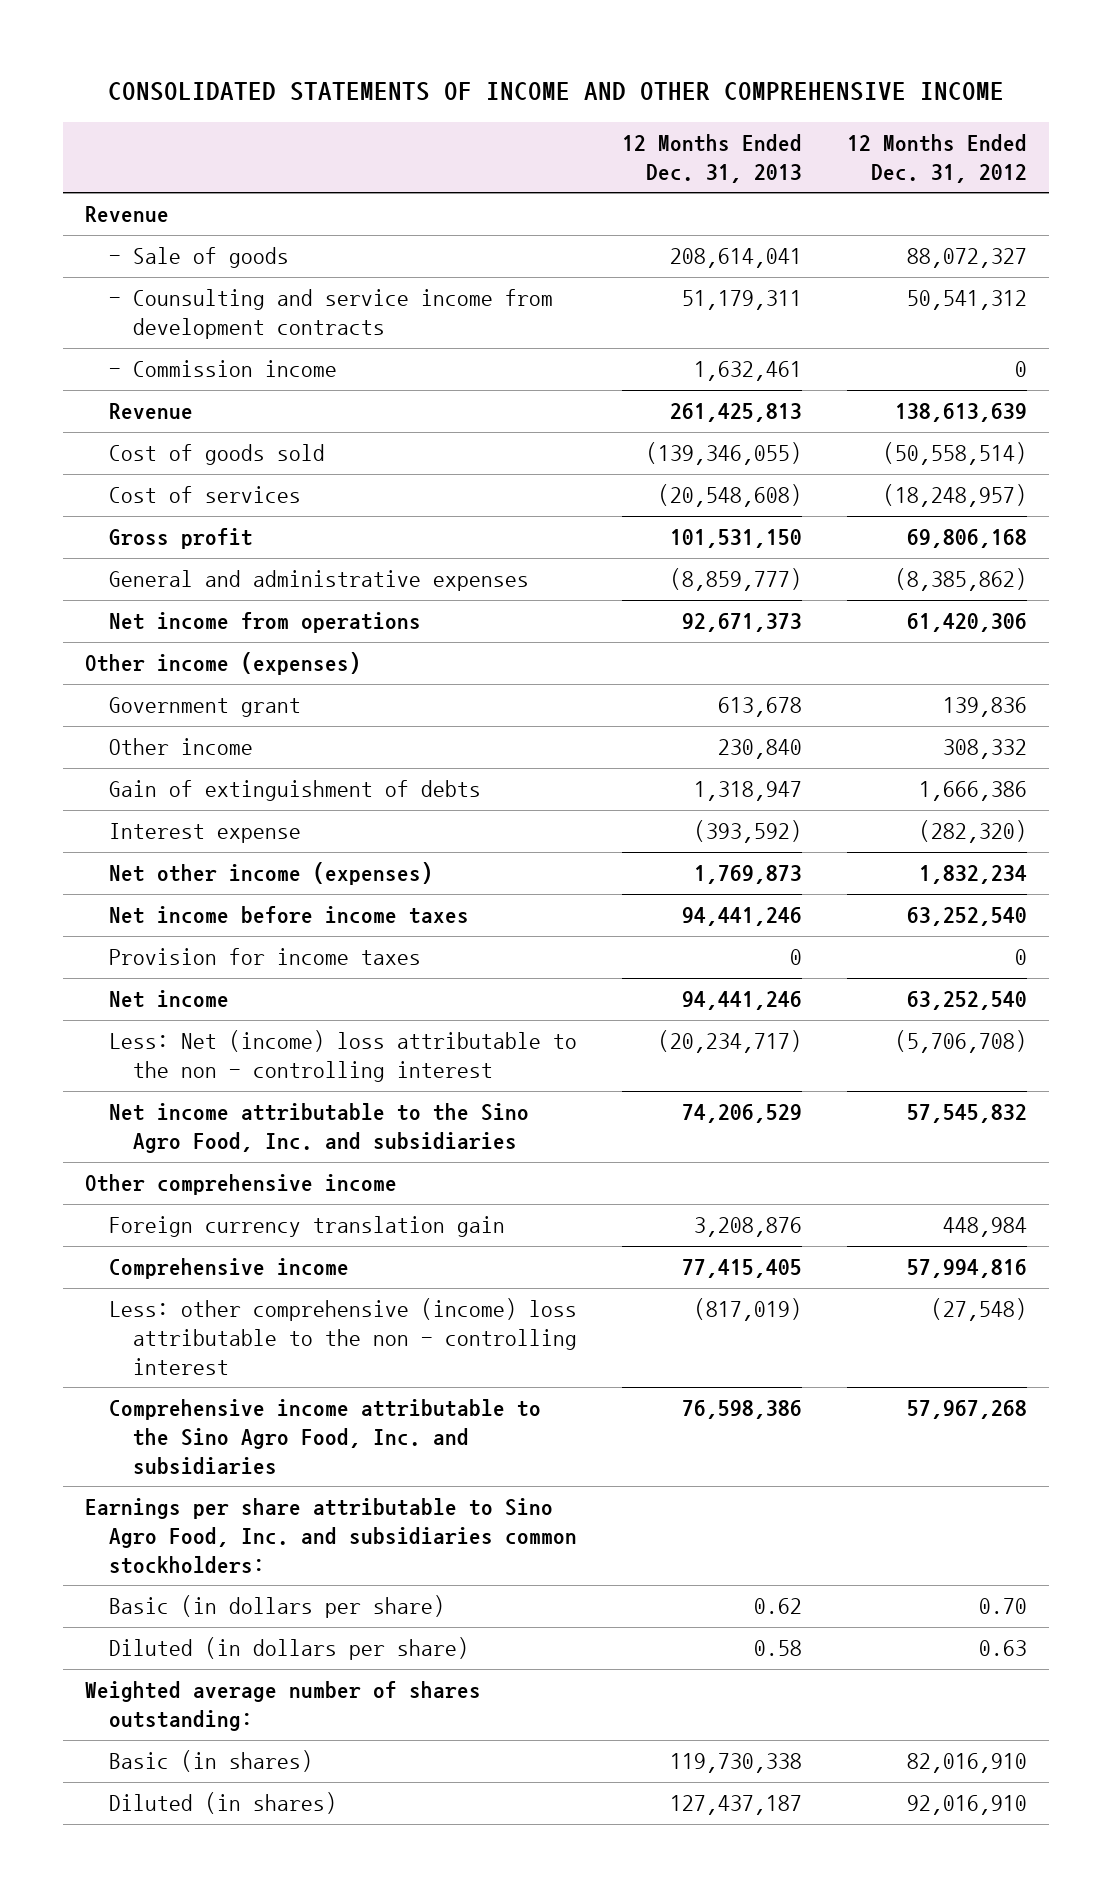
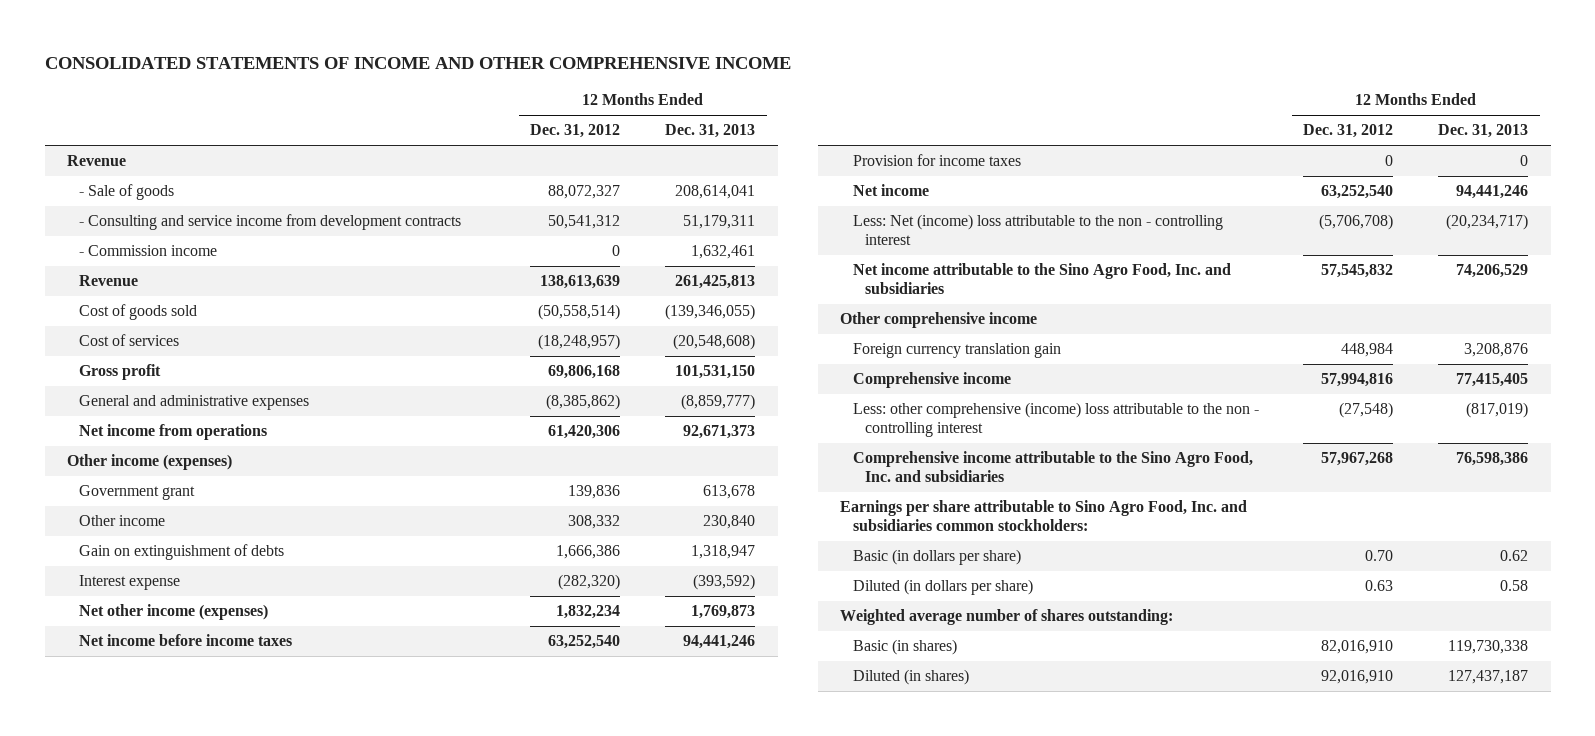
[109,289,554,340] - Counsulting and service income from development contracts -> [79,214,462,231] - Consulting and service income from development contracts
[109,780,482,802] Gain of extinguishment of debts -> [79,544,285,561] Gain on extinguishment of debts

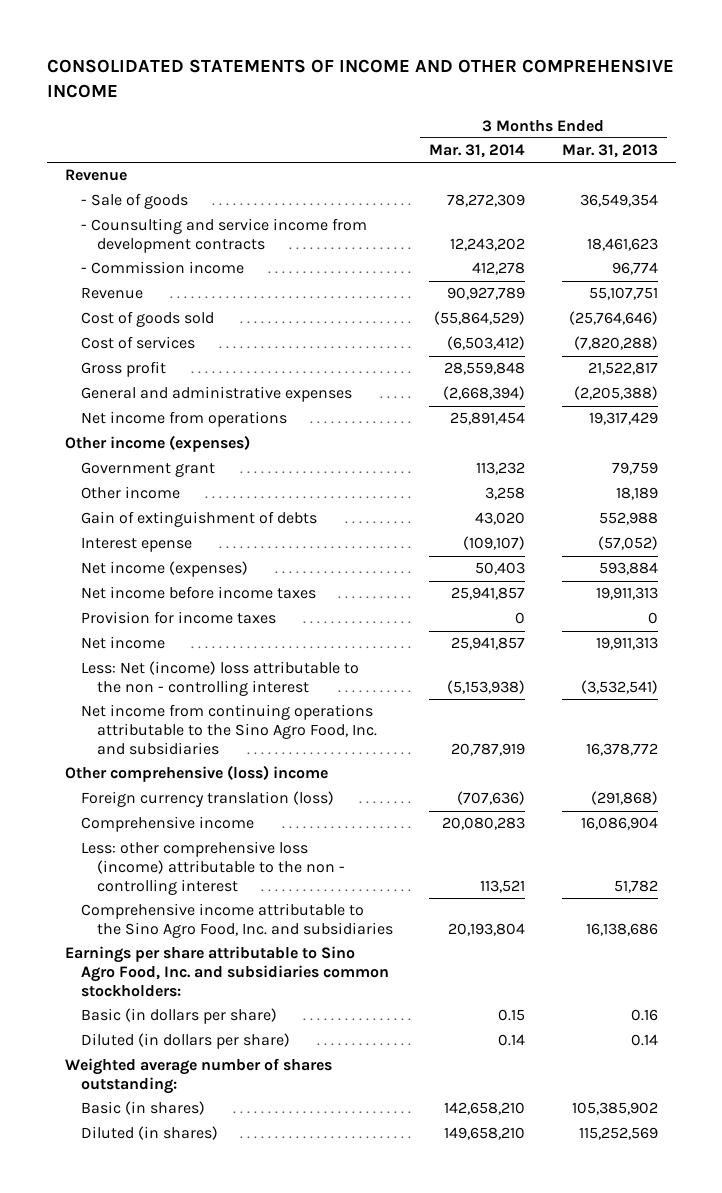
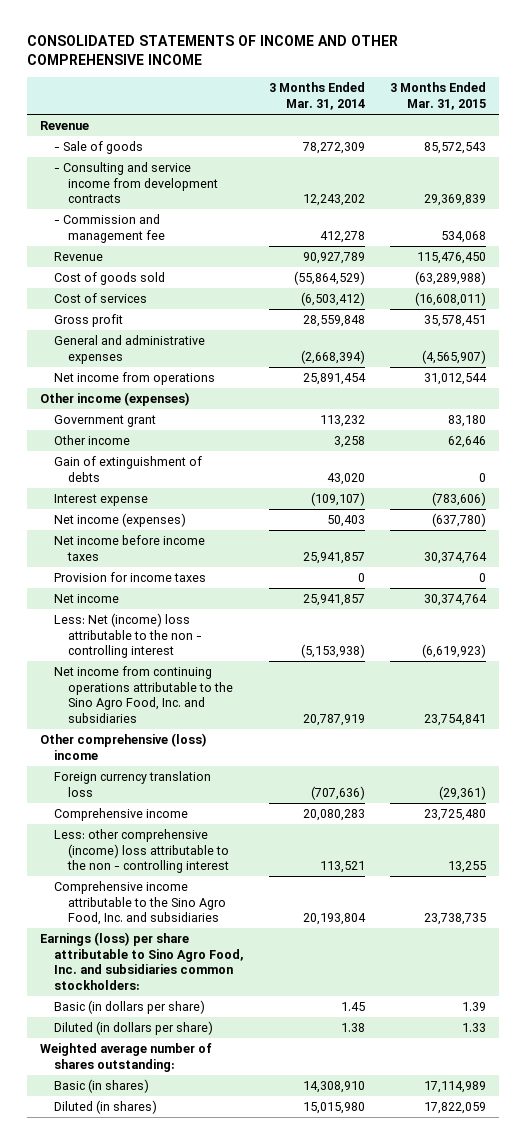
[561,144,658,159] Mar. 31, 2013 -> none
none -> [390,82,487,111] 3 Months Ended Mar. 31, 2015
[80,218,367,254] - Counsulting and service income from development contracts -> [53,161,218,204] - Consulting and service income from development contracts
[80,261,244,275] - Commission income -> [53,213,165,243] - Commission and management fee
[80,537,192,553] Interest epense -> [53,493,148,506] Interest expense
[80,791,334,808] Foreign currency translation (loss) -> [53,770,211,797] Foreign currency translation loss
[80,841,345,895] Less: other comprehensive loss (income) attributable to the non - controlling interest -> [53,828,229,874] Less: other comprehensive (income) loss attributable to the non - controlling interest
[64,946,389,997] Earnings per share attributable to Sino Agro Food, Inc. and subsidiaries common stockholders: -> [39,931,244,991] Earnings (loss) per share attributable to Sino Agro Food, Inc. and subsidiaries common stockholders:
[498,1009,526,1022] 0.15 -> [341,1001,366,1011] 1.45
[498,1034,526,1047] 0.14 -> [341,1022,366,1032] 1.38
[444,1102,526,1116] 142,658,210 -> [303,1080,366,1093] 14,308,910
[444,1127,526,1141] 149,658,210 -> [303,1101,366,1114] 15,015,980

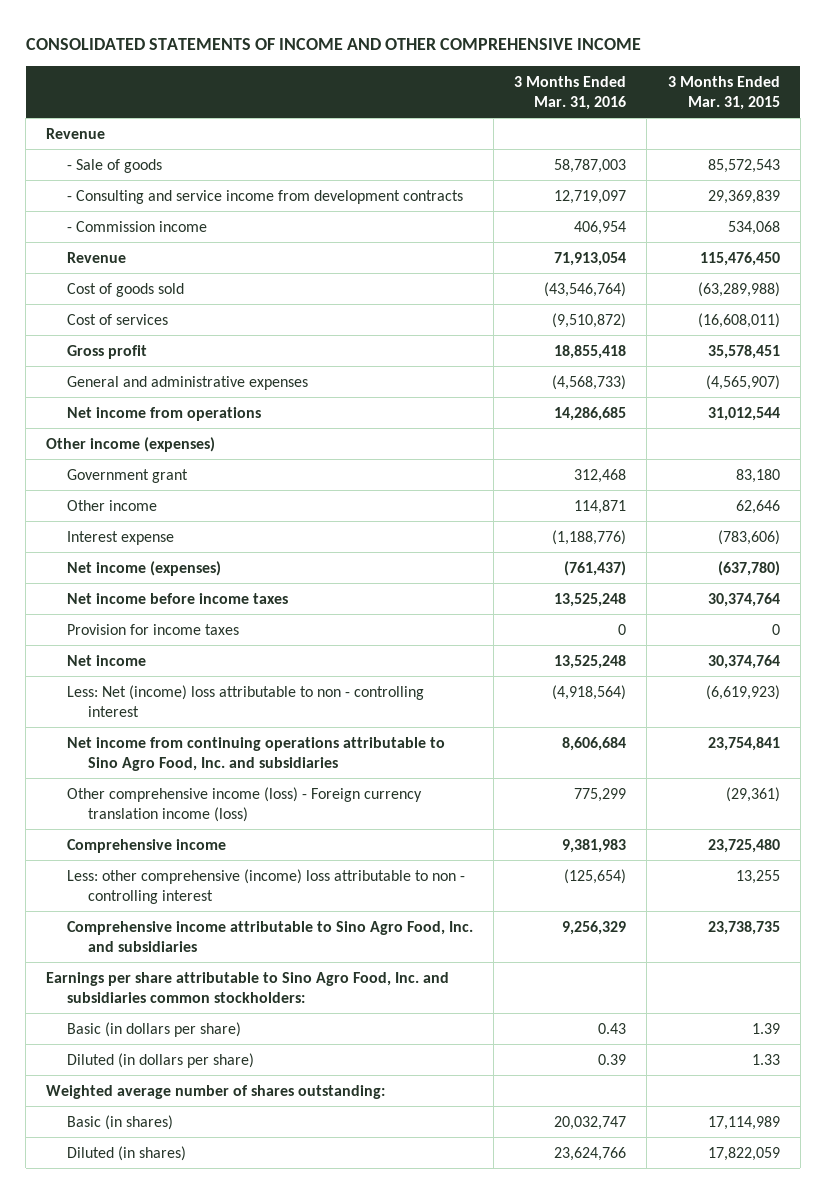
[269,82,366,111] 3 Months Ended Mar. 31, 2014 -> none
none -> [514,75,627,110] 3 Months Ended Mar. 31, 2016
[53,213,165,243] - Commission and management fee -> [67,220,208,232] - Commission income
[53,455,202,482] Gain of extinguishment of debts -> none
[39,732,207,760] Other comprehensive (loss) income -> none
[53,612,202,659] Less: Net (income) loss attributable to the non - controlling interest -> [67,684,425,717] Less: Net (income) loss attributable to non - controlling interest
[53,665,233,724] Net income from continuing operations attributable to the Sino Agro Food, Inc. and subsidiaries -> [67,736,446,771] Net income from continuing operations attributable to Sino Agro Food, Inc. and subsidiaries
[53,770,211,797] Foreign currency translation loss -> [67,786,423,822] Other comprehensive income (loss) - Foreign currency translation income (loss)
[53,828,229,874] Less: other comprehensive (income) loss attributable to the non - controlling interest -> [67,868,466,904] Less: other comprehensive (income) loss attributable to non - controlling interest
[53,880,226,926] Comprehensive income attributable to the Sino Agro Food, Inc. and subsidiaries -> [67,920,474,952] Comprehensive income attributable to Sino Agro Food, Inc. and subsidiaries
[39,931,244,991] Earnings (loss) per share attributable to Sino Agro Food, Inc. and subsidiaries common stockholders: -> [46,971,450,1003] Earnings per share attributable to Sino Agro Food, Inc. and subsidiaries common stockholders:

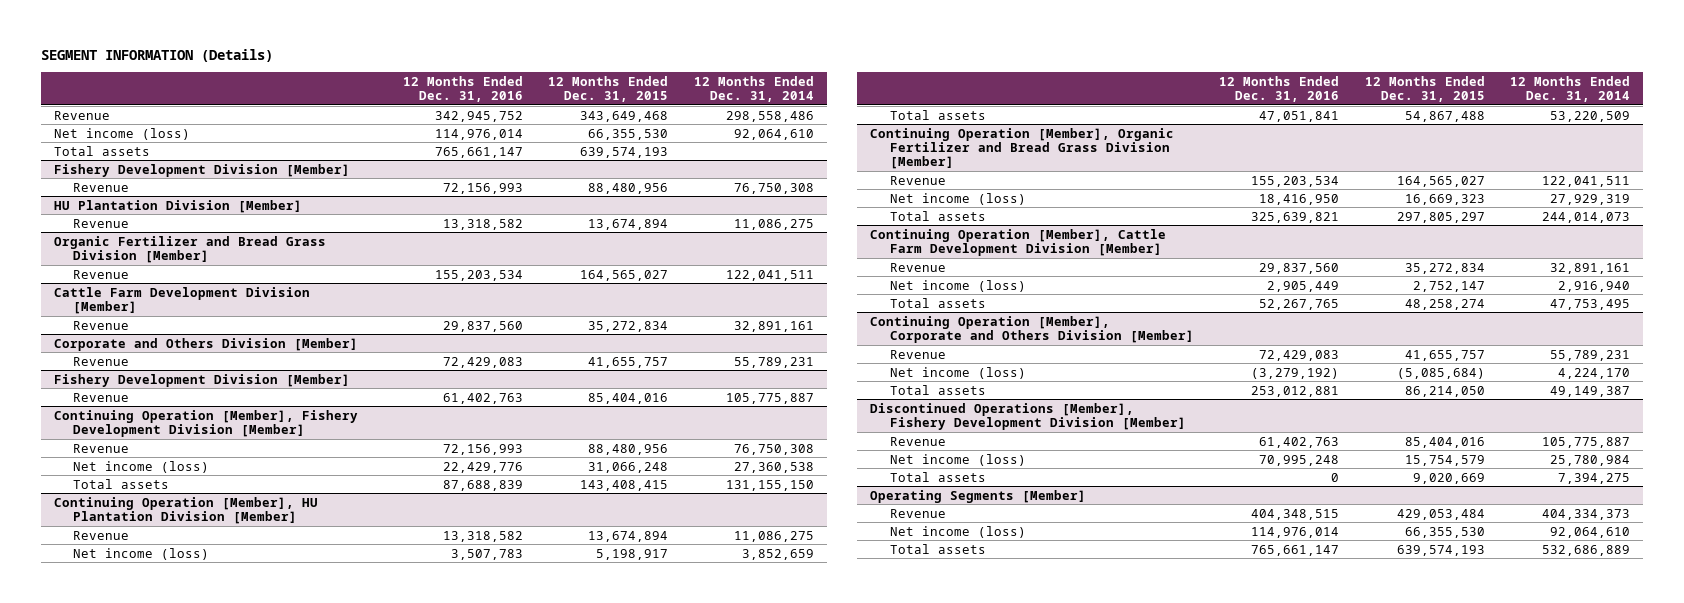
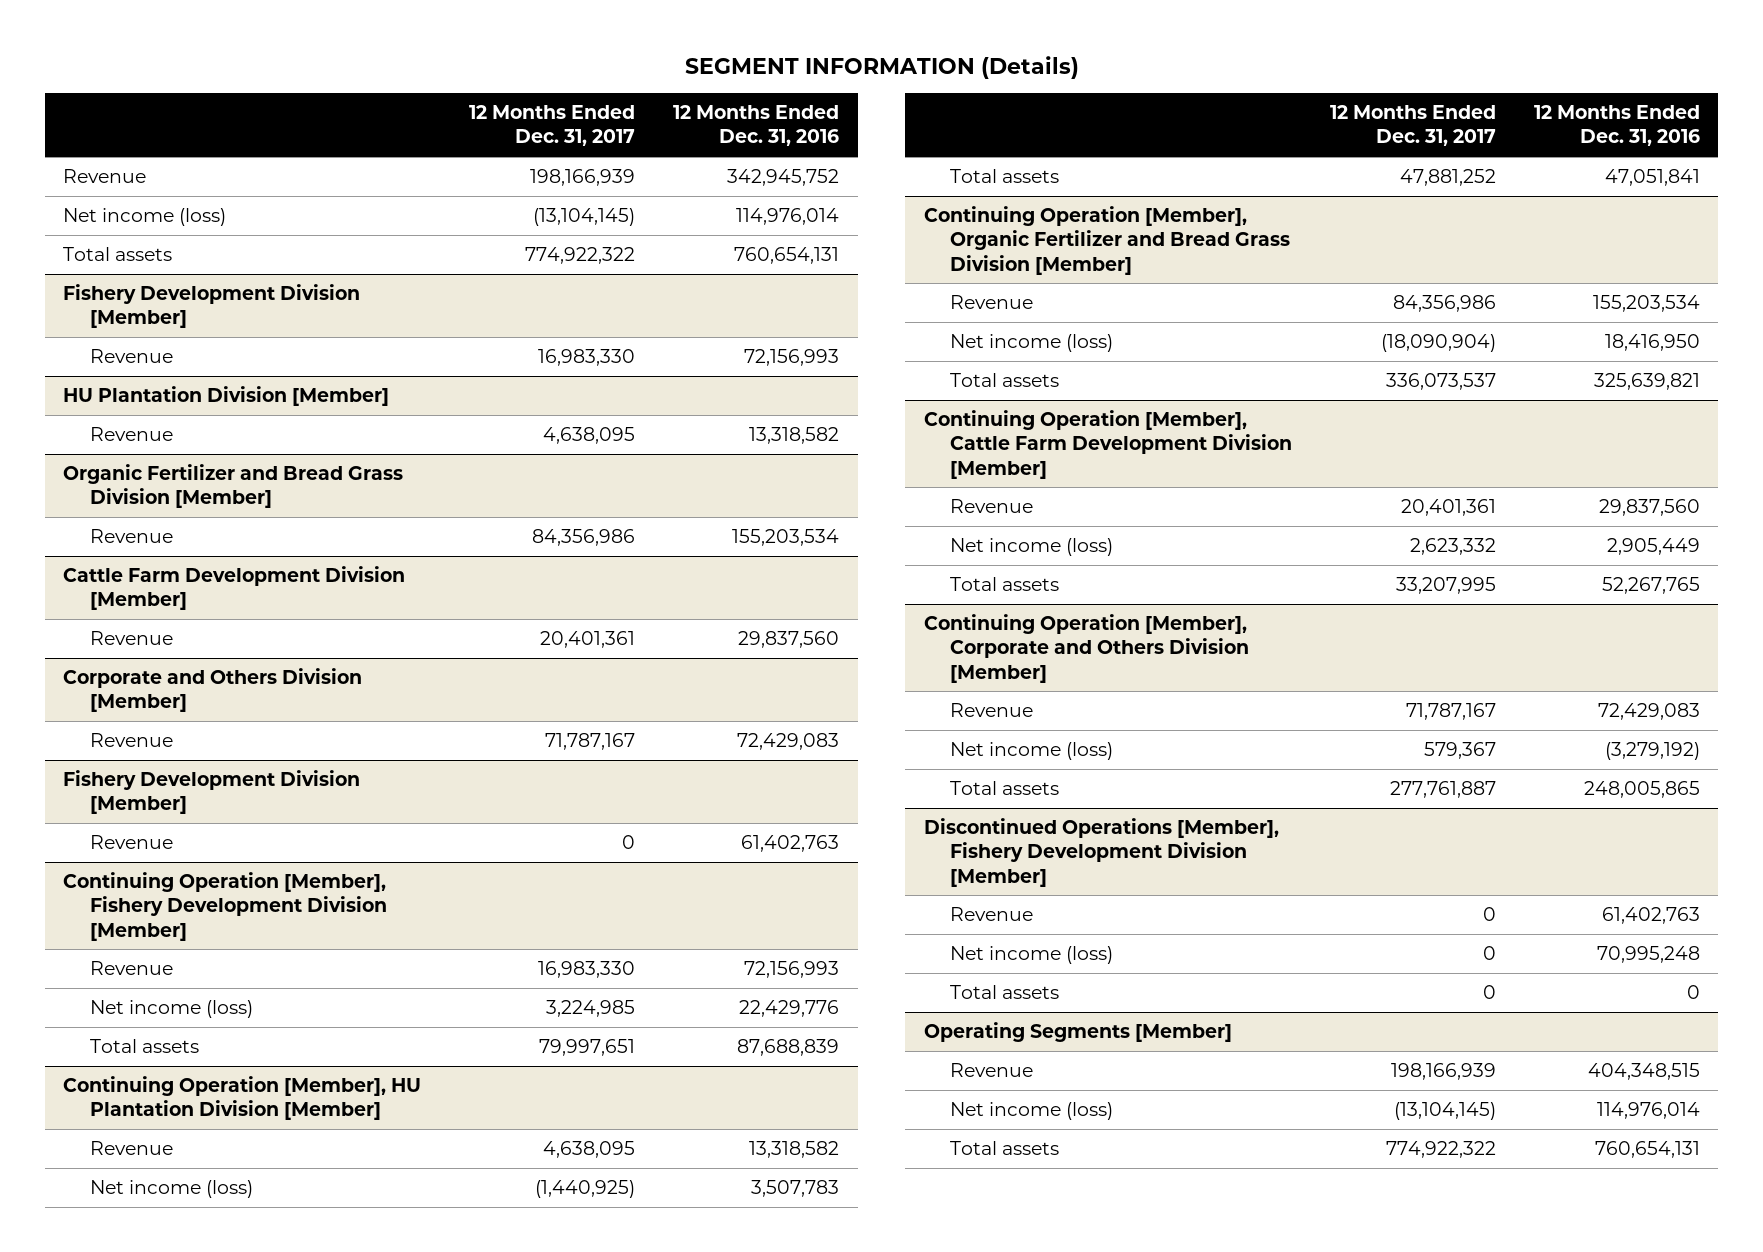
[548,75,669,102] 12 Months Ended Dec. 31, 2015 -> none
[693,75,814,102] 12 Months Ended Dec. 31, 2014 -> none
none -> [469,105,636,147] 12 Months Ended Dec. 31, 2017
[434,146,523,158] 765,661,147 -> [733,247,839,265] 760,654,131
[1251,385,1340,397] 253,012,881 -> [1583,781,1700,799] 248,005,865
[1251,544,1340,556] 765,661,147 -> [1594,1141,1700,1159] 760,654,131

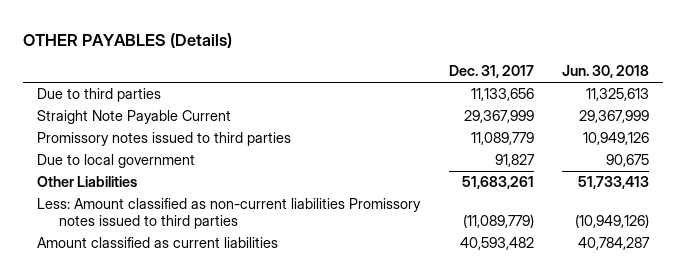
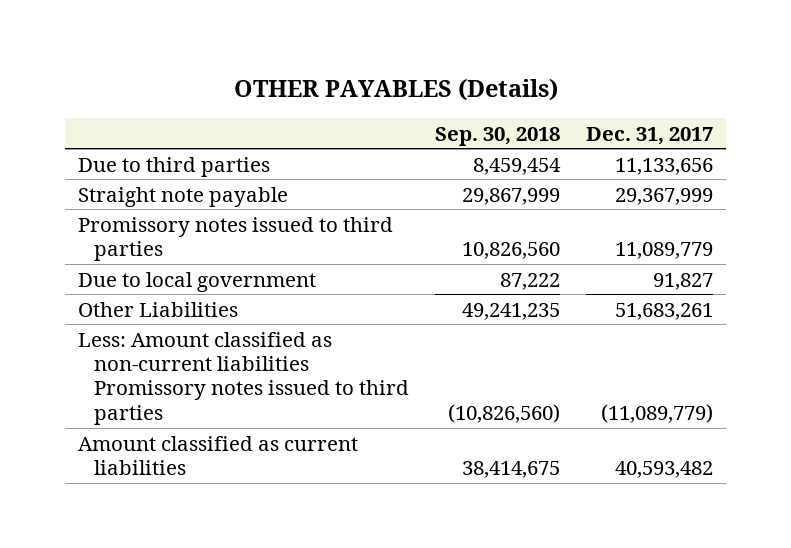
[561,65,649,79] Jun. 30, 2018 -> none
none -> [435,126,561,146] Sep. 30, 2018
[37,110,232,125] Straight Note Payable Current -> [78,186,289,207] Straight note payable

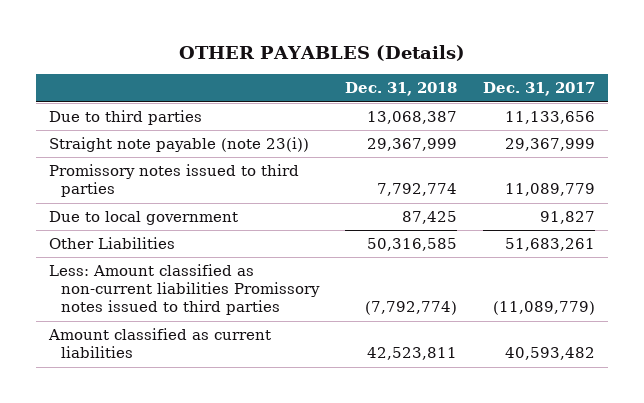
[435,126,561,146] Sep. 30, 2018 -> none
none -> [345,82,458,97] Dec. 31, 2018
[78,186,289,207] Straight note payable -> [48,137,309,153] Straight note payable (note 23(i))

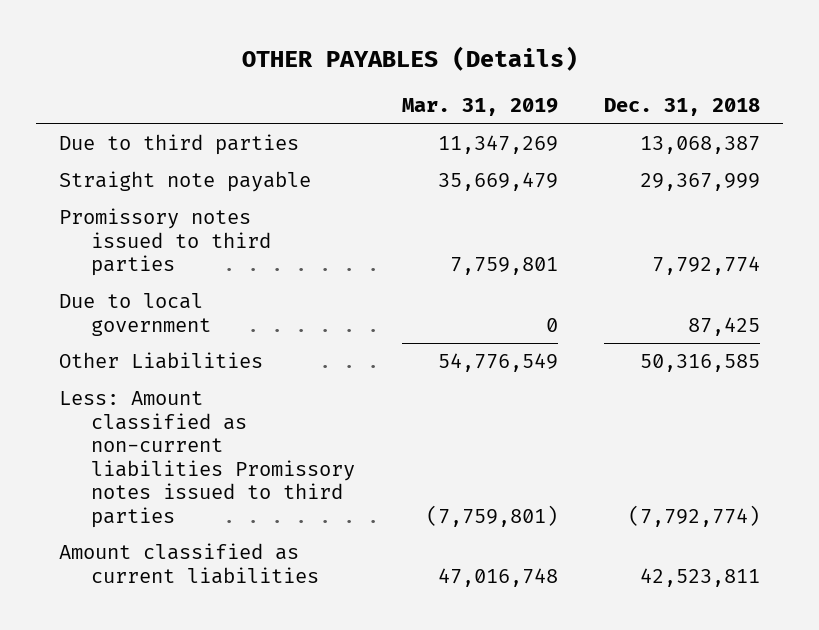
[483,82,596,97] Dec. 31, 2017 -> none
none -> [401,98,558,117] Mar. 31, 2019
[48,137,309,153] Straight note payable (note 23(i)) -> [59,171,312,193] Straight note payable

